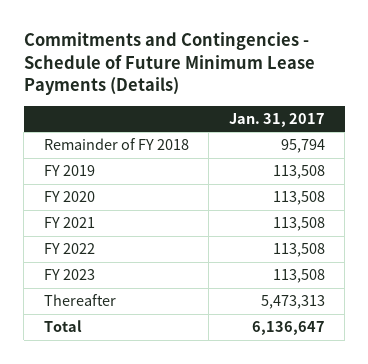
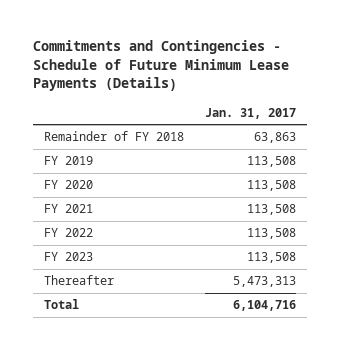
[280,139,325,154] 95,794 -> [253,132,296,144] 63,863
[251,321,325,336] 6,136,647 -> [232,300,296,312] 6,104,716

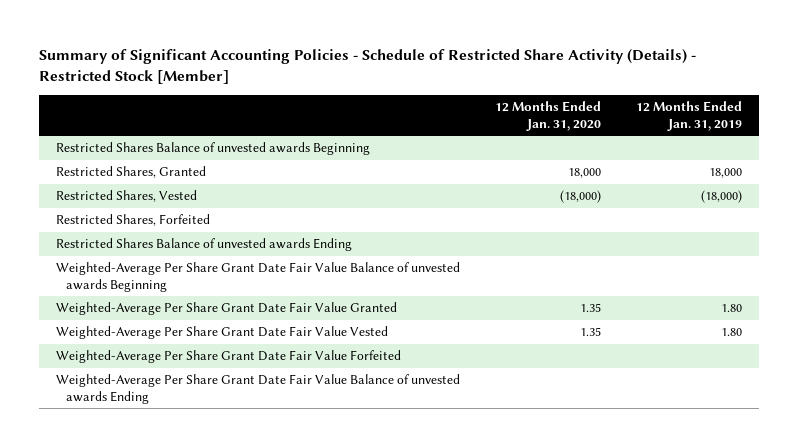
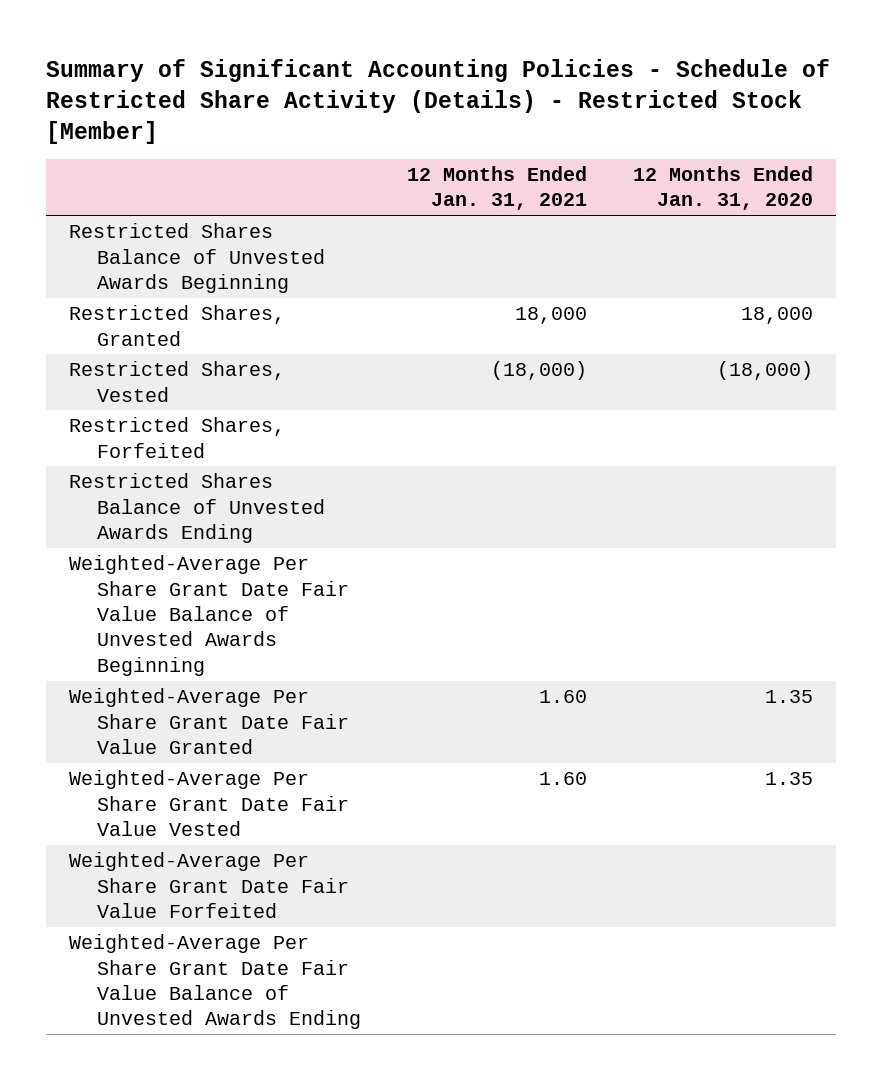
[635,101,742,131] 12 Months Ended Jan. 31, 2019 -> none
none -> [406,165,587,211] 12 Months Ended Jan. 31, 2021
[56,142,371,156] Restricted Shares Balance of unvested awards Beginning -> [68,223,326,293] Restricted Shares Balance of Unvested Awards Beginning
[56,238,353,252] Restricted Shares Balance of unvested awards Ending -> [68,473,326,543] Restricted Shares Balance of Unvested Awards Ending
[56,262,461,292] Weighted-Average Per Share Grant Date Fair Value Balance of unvested awards Beginning -> [68,555,350,676] Weighted-Average Per Share Grant Date Fair Value Balance of Unvested Awards Beginning
[56,374,461,404] Weighted-Average Per Share Grant Date Fair Value Balance of unvested awards Ending -> [68,934,362,1030] Weighted-Average Per Share Grant Date Fair Value Balance of Unvested Awards Ending

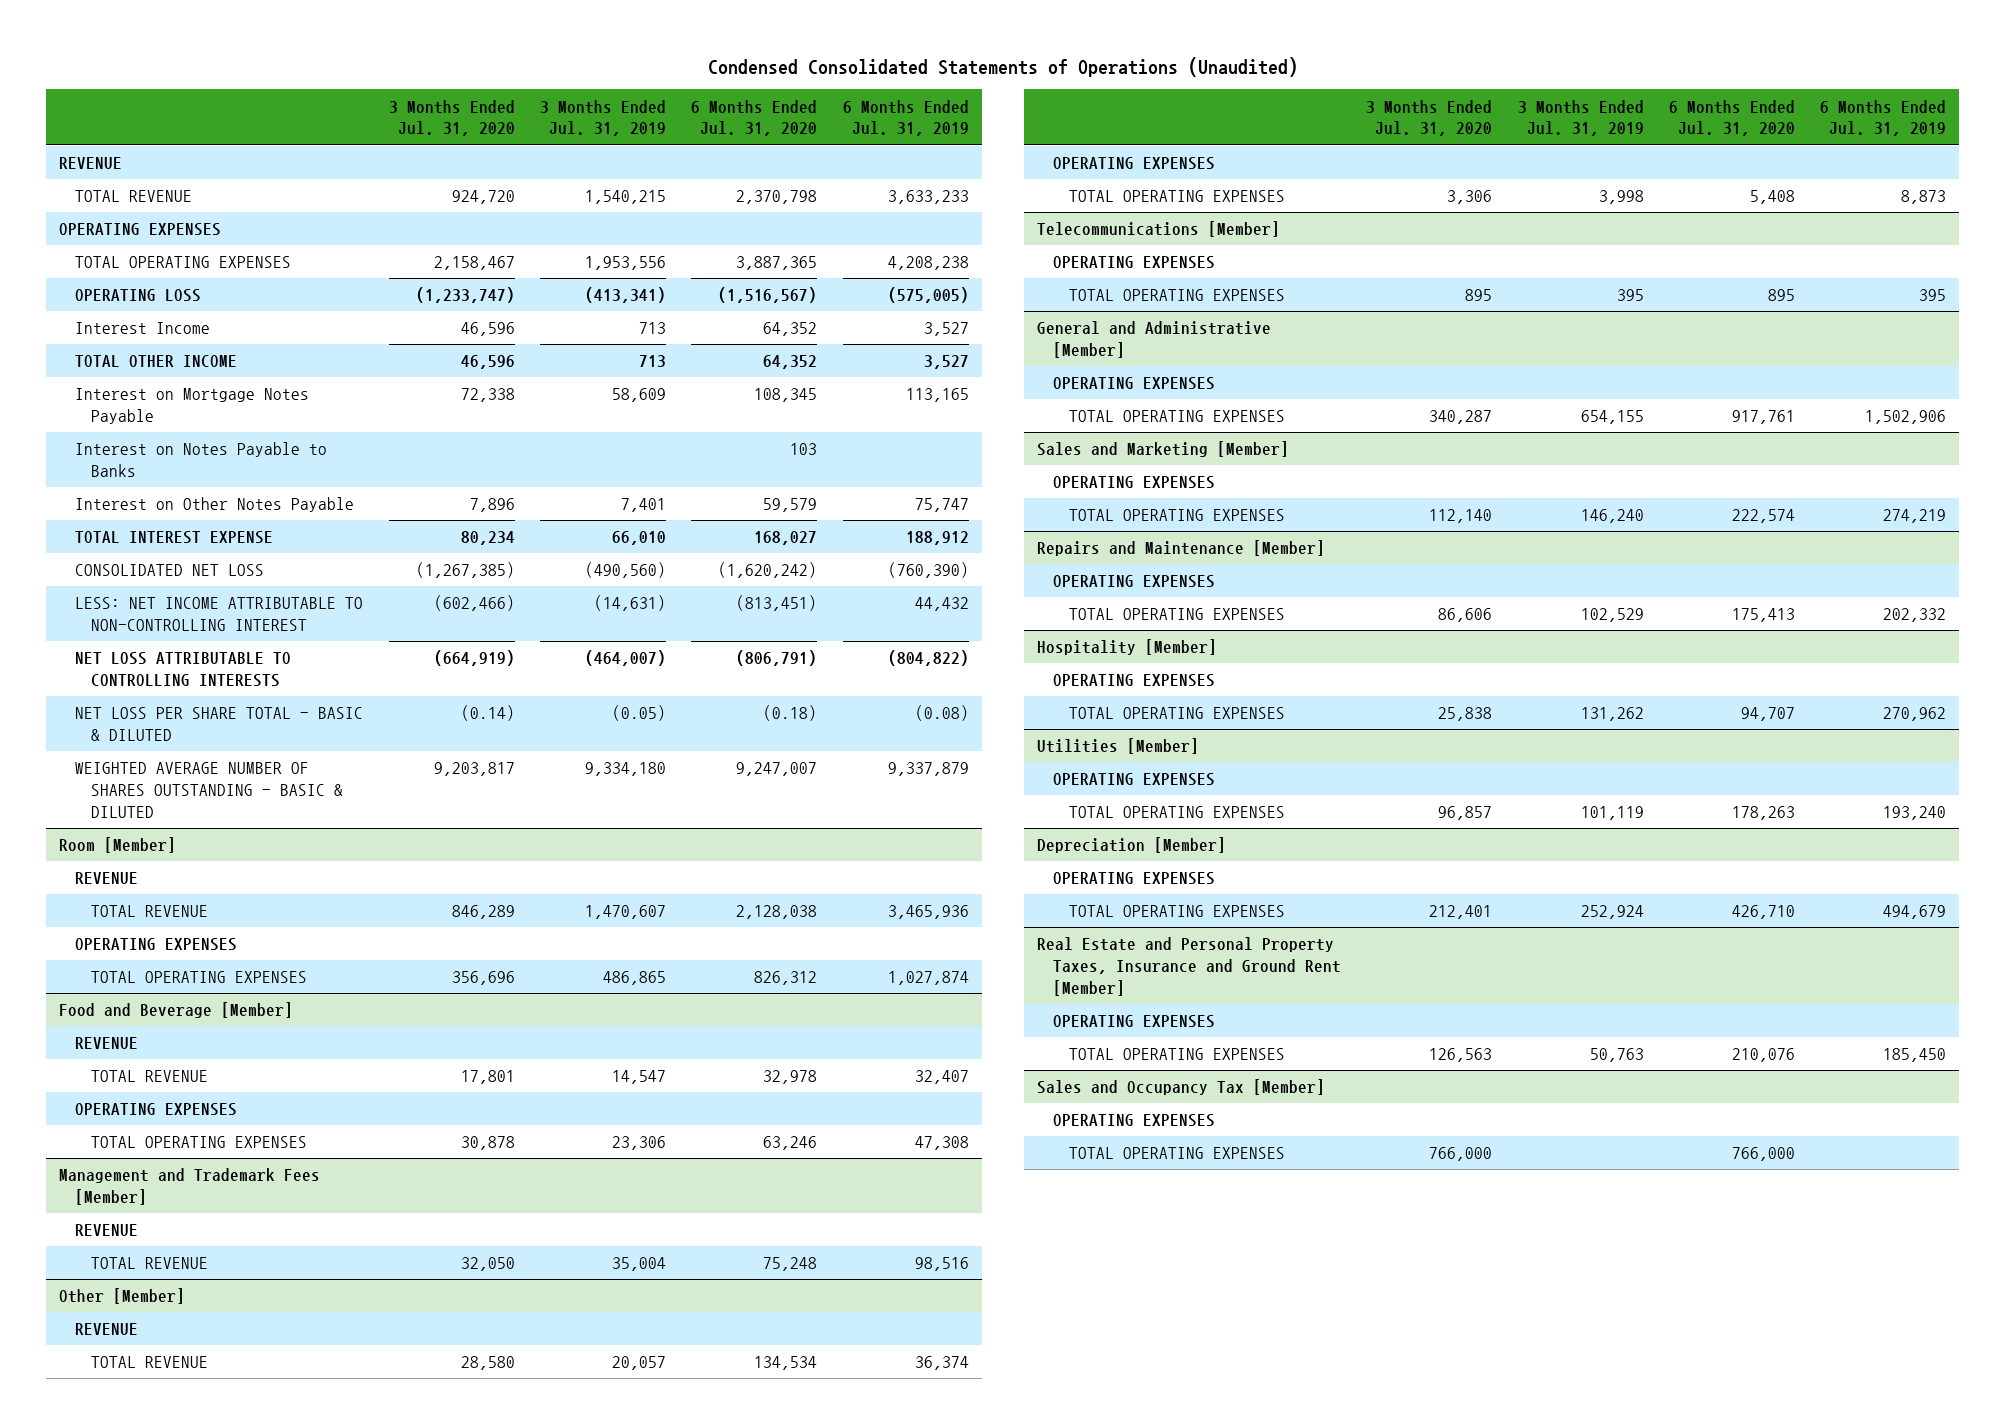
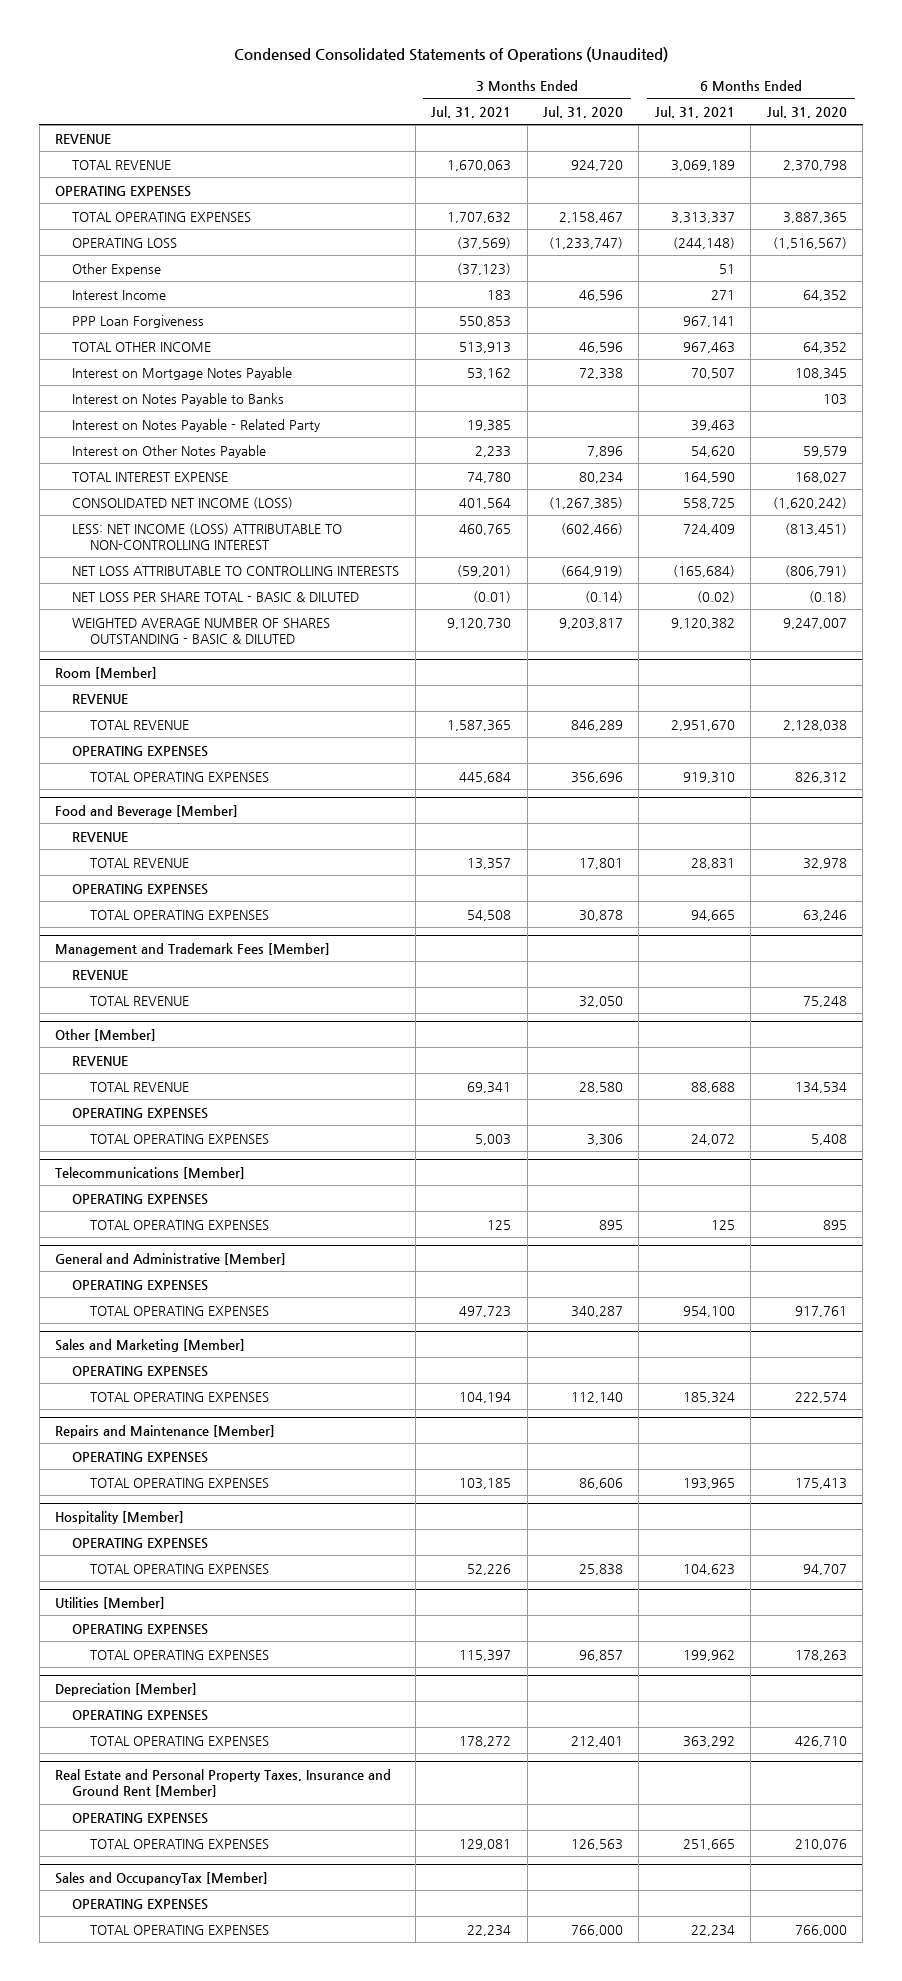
[540,99,667,137] 3 Months Ended Jul. 31, 2019 -> none
[842,99,969,137] 6 Months Ended Jul. 31, 2019 -> none
none -> [431,105,512,118] Jul. 31, 2021
none -> [654,105,735,118] Jul. 31, 2021
none -> [72,262,162,276] Other Expense
none -> [72,314,205,328] PPP Loan Forgiveness
none -> [72,418,321,432] Interest on Notes Payable - Related Party
[75,564,265,577] CONSOLIDATED NET LOSS -> [72,496,294,509] CONSOLIDATED NET INCOME (LOSS)
[75,597,364,631] LESS: NET INCOME ATTRIBUTABLE TO NON-CONTROLLING INTEREST -> [72,522,343,551] LESS: NET INCOME (LOSS) ATTRIBUTABLE TO NON-CONTROLLING INTEREST
[1036,1079,1325,1096] Sales and Occupancy Tax [Member] -> [55,1871,269,1885] Sales and OccupancyTax [Member]

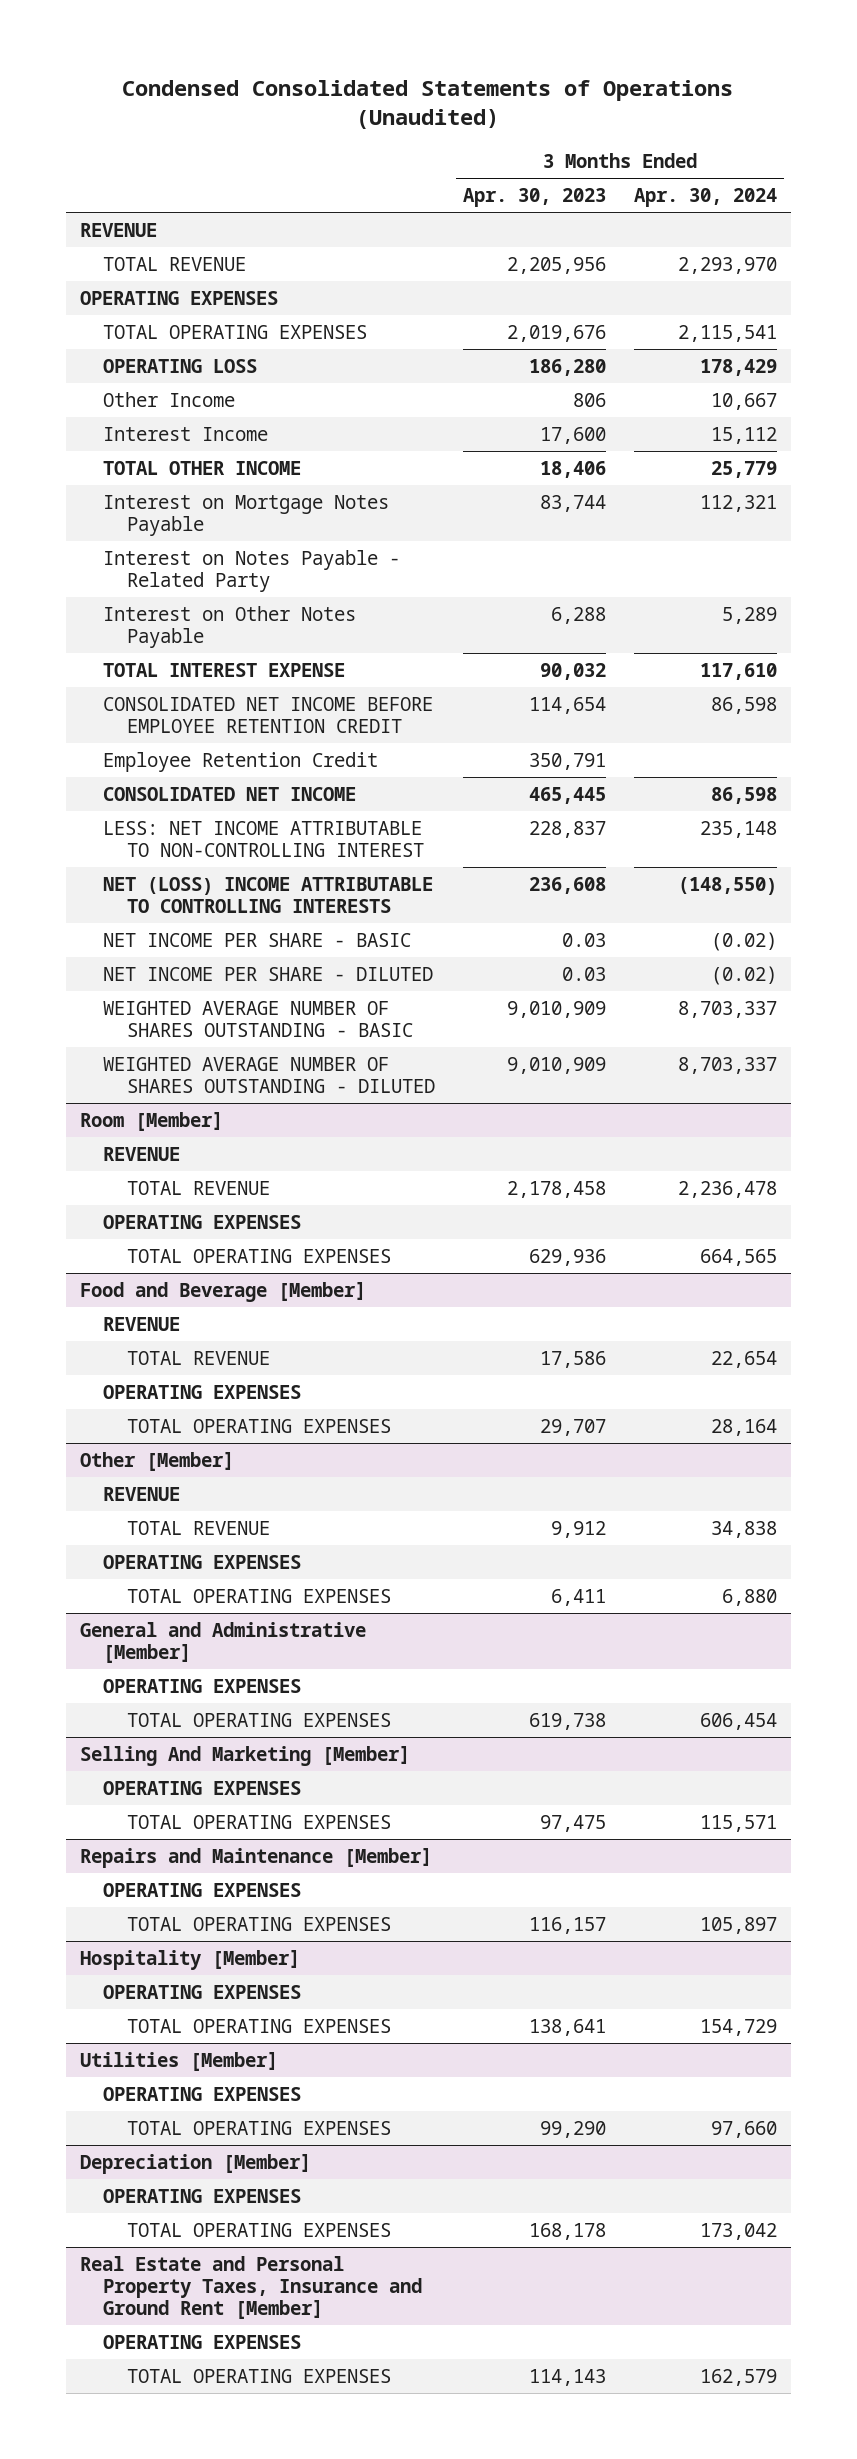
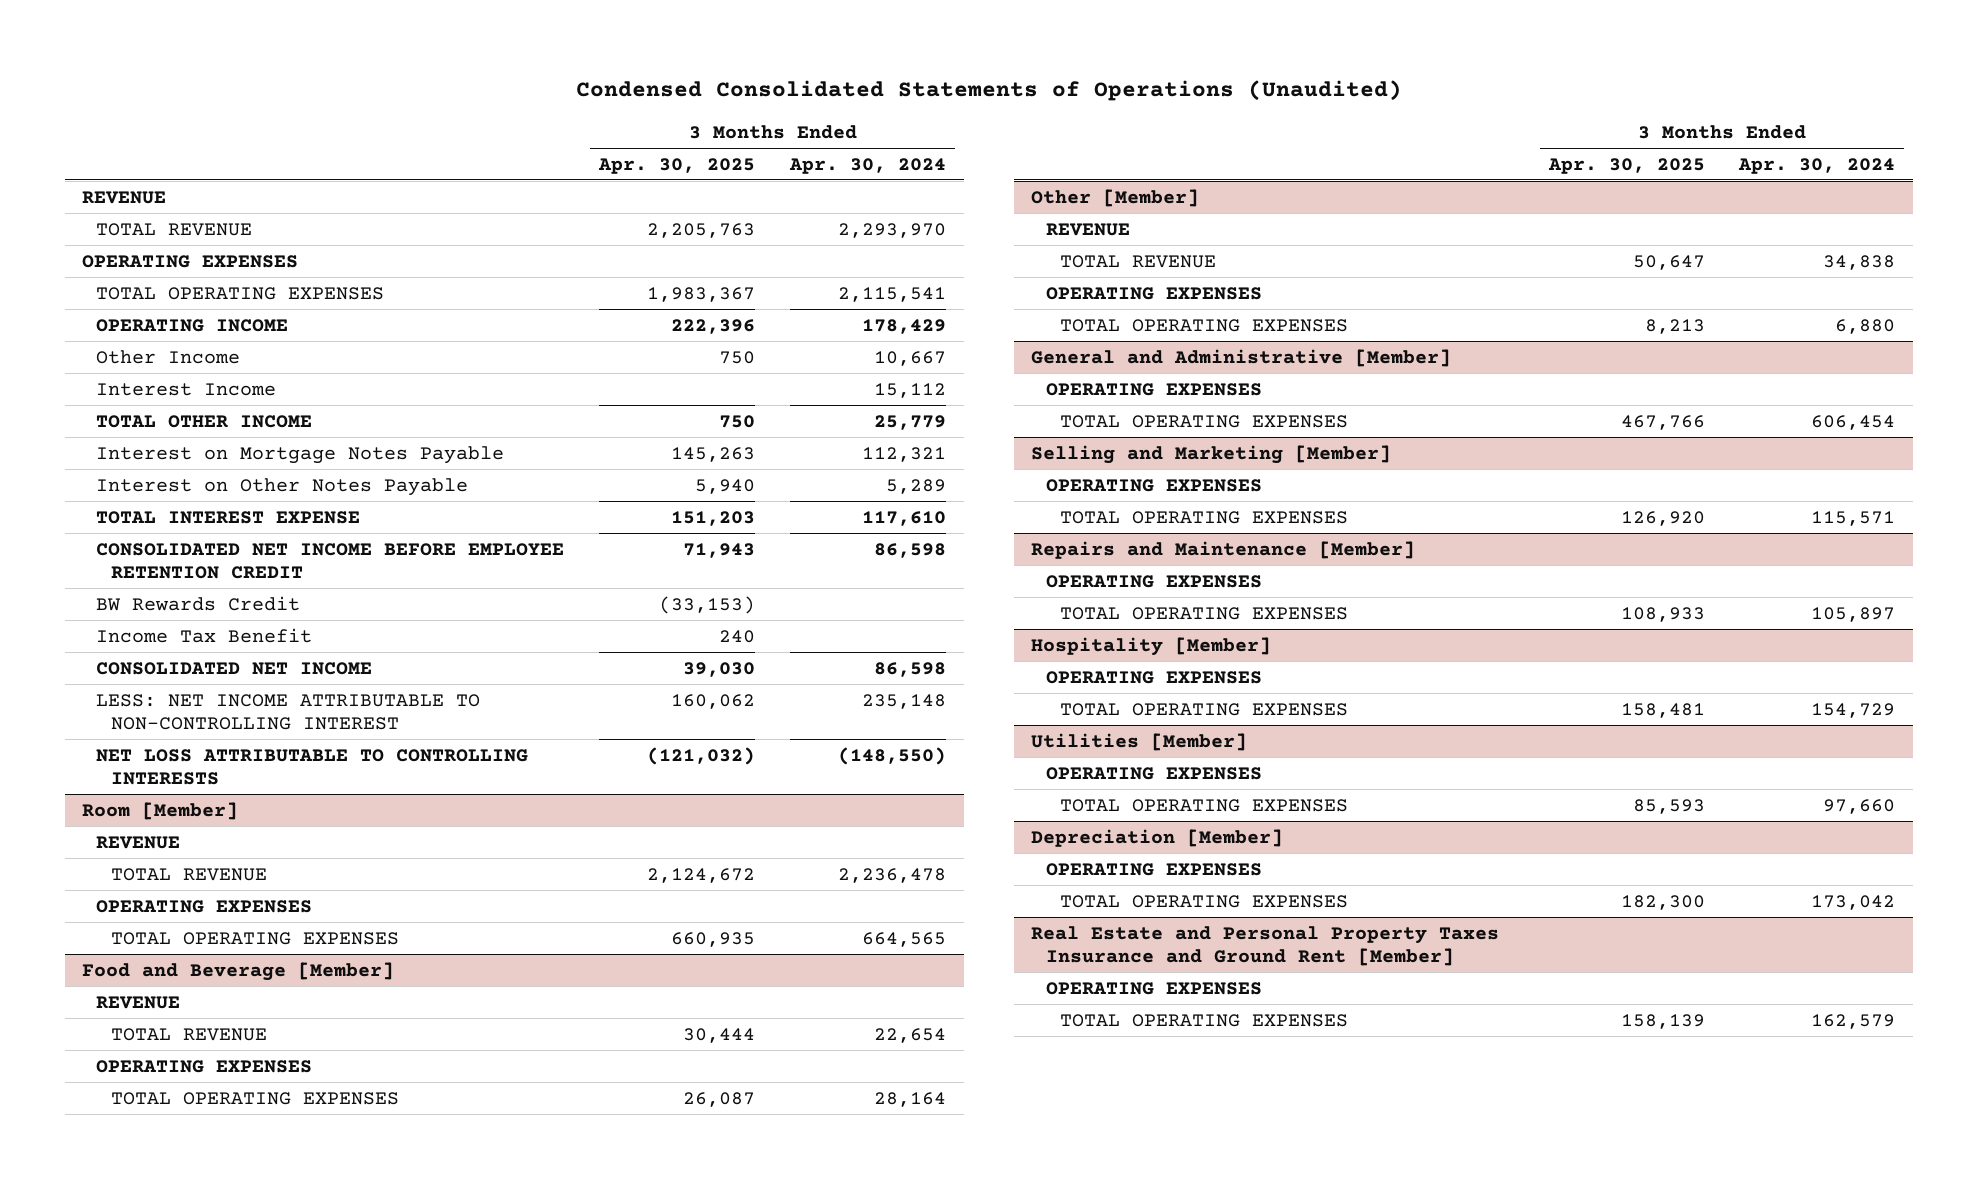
[462,188,606,208] Apr. 30, 2023 -> none
none -> [598,157,756,174] Apr. 30, 2025
[103,358,258,373] OPERATING LOSS -> [96,318,289,332] OPERATING INCOME
[103,549,401,593] Interest on Notes Payable - Related Party -> none
[103,751,379,772] Employee Retention Credit -> none
none -> [96,595,301,611] BW Rewards Credit
none -> [96,627,313,643] Income Tax Benefit
[103,932,412,947] NET INCOME PER SHARE - BASIC -> none
[103,966,434,981] NET INCOME PER SHARE - DILUTED -> none
[103,1000,413,1038] WEIGHTED AVERAGE NUMBER OF SHARES OUTSTANDING - BASIC -> none
[103,1056,435,1094] WEIGHTED AVERAGE NUMBER OF SHARES OUTSTANDING - DILUTED -> none
[103,876,434,914] NET (LOSS) INCOME ATTRIBUTABLE TO CONTROLLING INTERESTS -> [96,748,529,786] NET LOSS ATTRIBUTABLE TO CONTROLLING INTERESTS
[80,1745,411,1766] Selling And Marketing [Member] -> [1031,444,1392,464] Selling and Marketing [Member]
[80,2255,423,2320] Real Estate and Personal Property Taxes, Insurance and Ground Rent [Member] -> [1031,925,1500,967] Real Estate and Personal Property Taxes Insurance and Ground Rent [Member]

